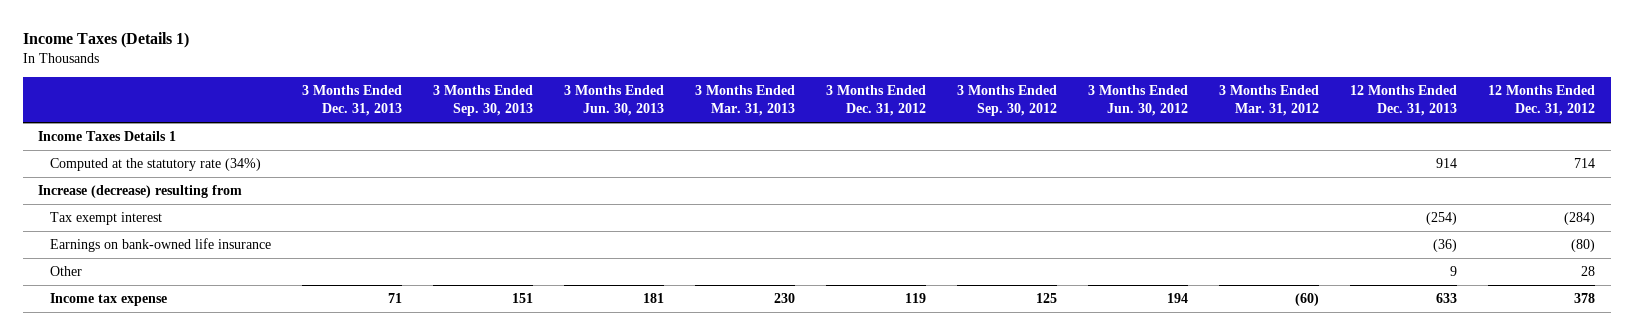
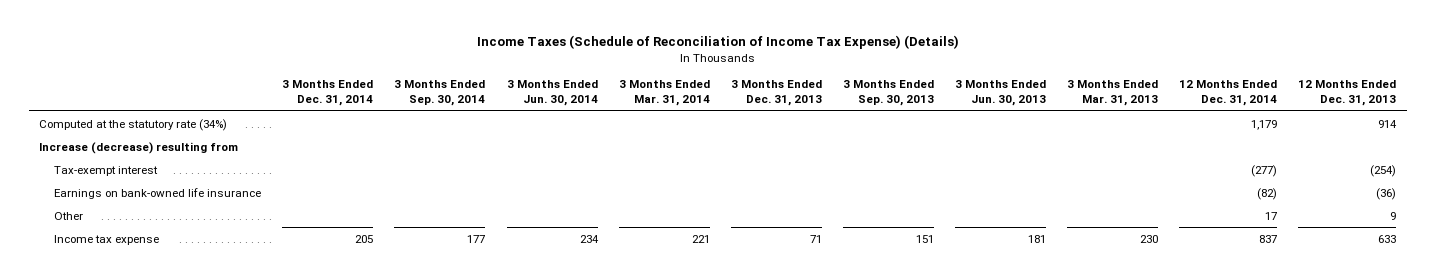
[22,32,189,49] Income Taxes (Details 1) -> [476,35,959,50] Income Taxes (Schedule of Reconciliation of Income Tax Expense) (Details)
[826,85,927,117] 3 Months Ended Dec. 31, 2012 -> none
[957,85,1058,117] 3 Months Ended Sep. 30, 2012 -> none
[1088,85,1189,117] 3 Months Ended Jun. 30, 2012 -> none
[1219,85,1320,117] 3 Months Ended Mar. 31, 2012 -> none
[1488,85,1596,117] 12 Months Ended Dec. 31, 2012 -> none
none -> [282,80,374,107] 3 Months Ended Dec. 31, 2014
none -> [394,80,486,107] 3 Months Ended Sep. 30, 2014
none -> [506,80,598,107] 3 Months Ended Jun. 30, 2014
none -> [618,80,710,107] 3 Months Ended Mar. 31, 2014
none -> [1179,80,1278,107] 12 Months Ended Dec. 31, 2014
[38,131,177,142] Income Taxes Details 1 -> none
[49,212,162,226] Tax exempt interest -> [54,165,159,176] Tax-exempt interest

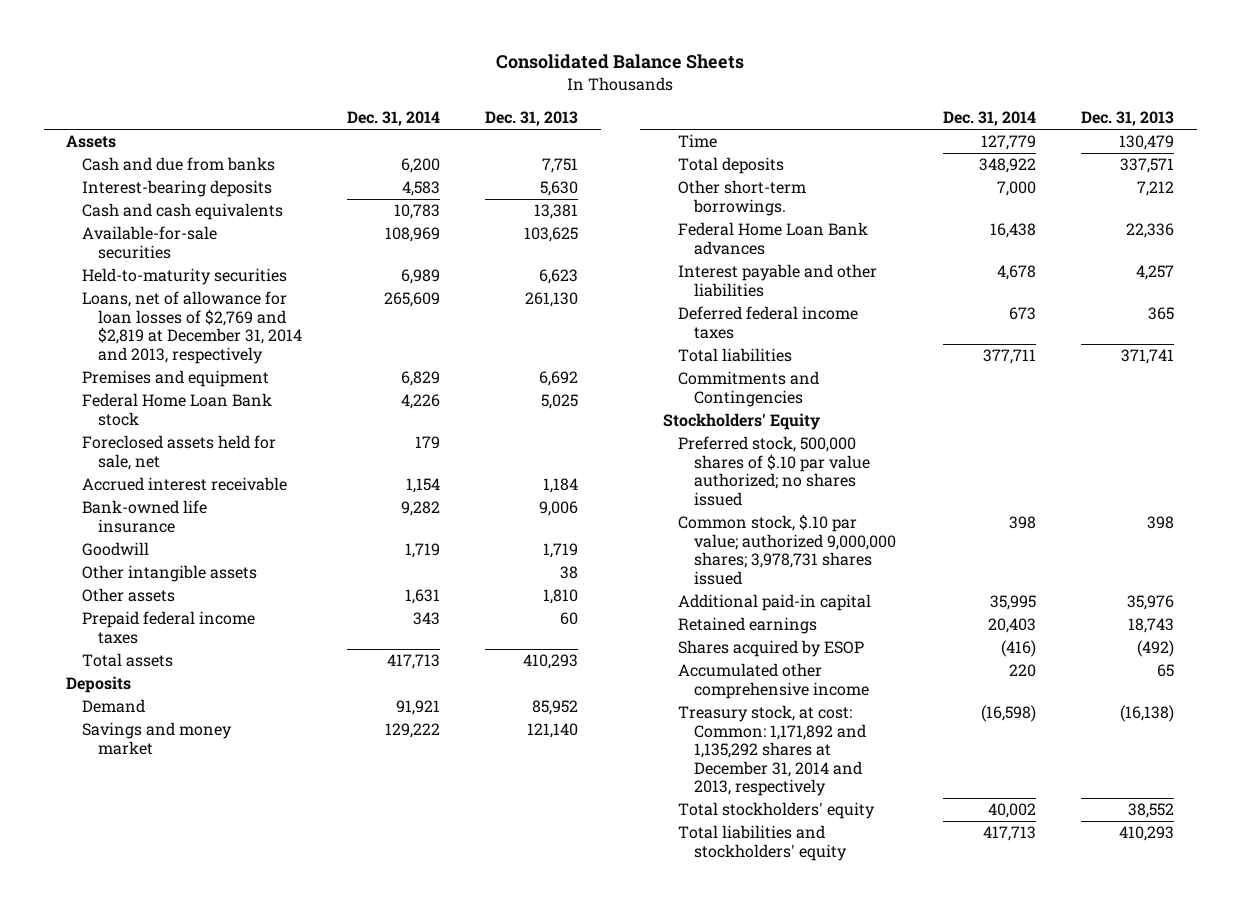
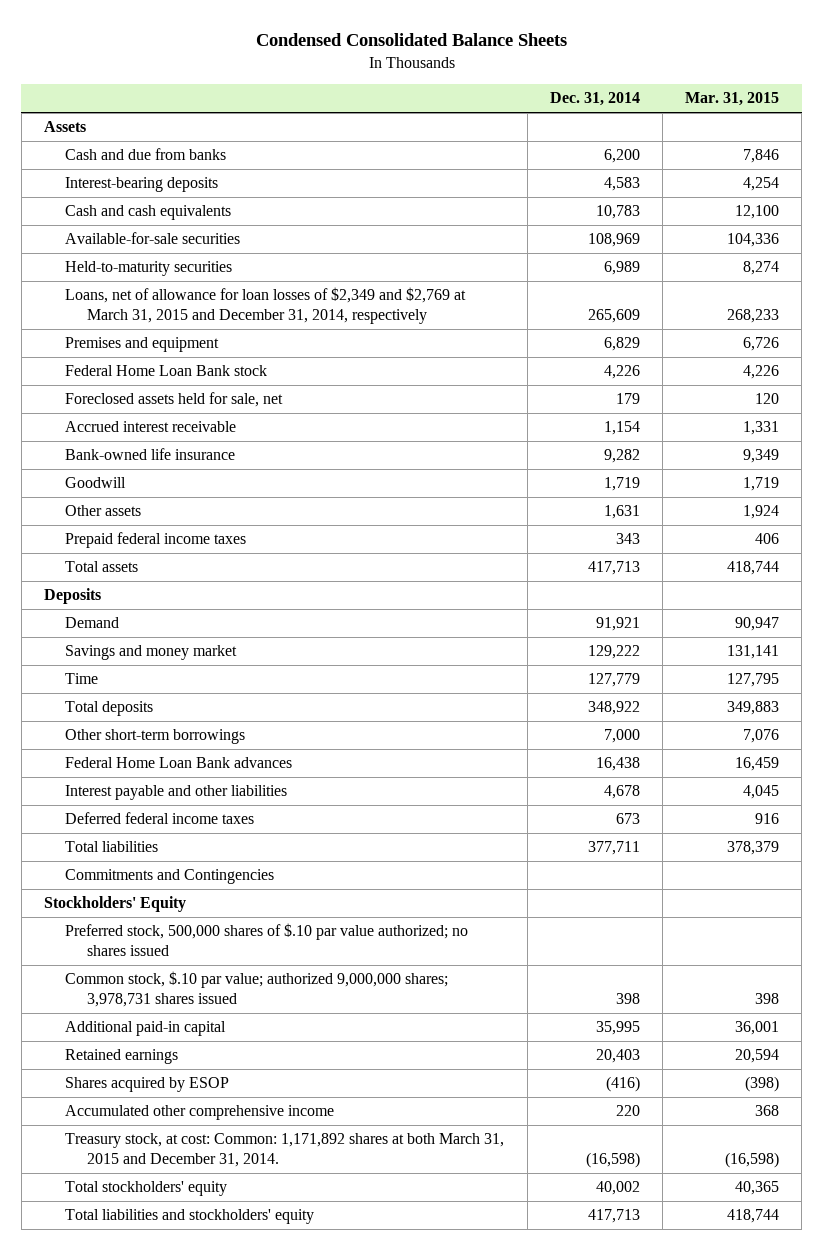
[496,54,745,70] Consolidated Balance Sheets -> [255,33,567,47] Condensed Consolidated Balance Sheets
[484,111,578,127] Dec. 31, 2013 -> none
none -> [685,92,780,107] Mar. 31, 2015
[82,291,302,364] Loans, net of allowance for loan losses of $2,769 and $2,819 at December 31, 2014 and 2013, respectively -> [65,287,467,324] Loans, net of allowance for loan losses of $2,349 and $2,769 at March 31, 2015 and December 31, 2014, respectively
[82,565,258,583] Other intangible assets -> none
[678,180,807,216] Other short-term borrowings. -> [65,729,246,745] Other short-term borrowings
[678,705,866,797] Treasury stock, at cost: Common: 1,171,892 and 1,135,292 shares at December 31, 2014 and 2013, respectively -> [65,1133,505,1167] Treasury stock, at cost: Common: 1,171,892 shares at both March 31, 2015 and December 31, 2014.

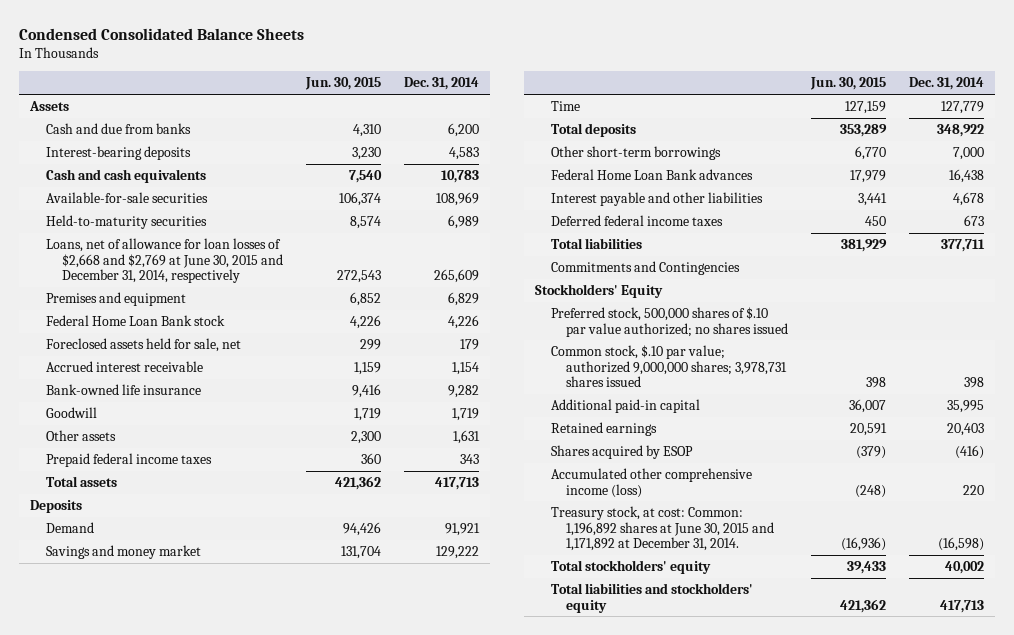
[685,92,780,107] Mar. 31, 2015 -> none
none -> [305,77,382,91] Jun. 30, 2015
[65,287,467,324] Loans, net of allowance for loan losses of $2,349 and $2,769 at March 31, 2015 and December 31, 2014, respectively -> [46,238,283,284] Loans, net of allowance for loan losses of $2,668 and $2,769 at June 30, 2015 and December 31, 2014, respectively
[65,1105,335,1121] Accumulated other comprehensive income -> [550,468,752,498] Accumulated other comprehensive income (loss)
[65,1133,505,1167] Treasury stock, at cost: Common: 1,171,892 shares at both March 31, 2015 and December 31, 2014. -> [550,506,775,552] Treasury stock, at cost: Common: 1,196,892 shares at June 30, 2015 and 1,171,892 at December 31, 2014.

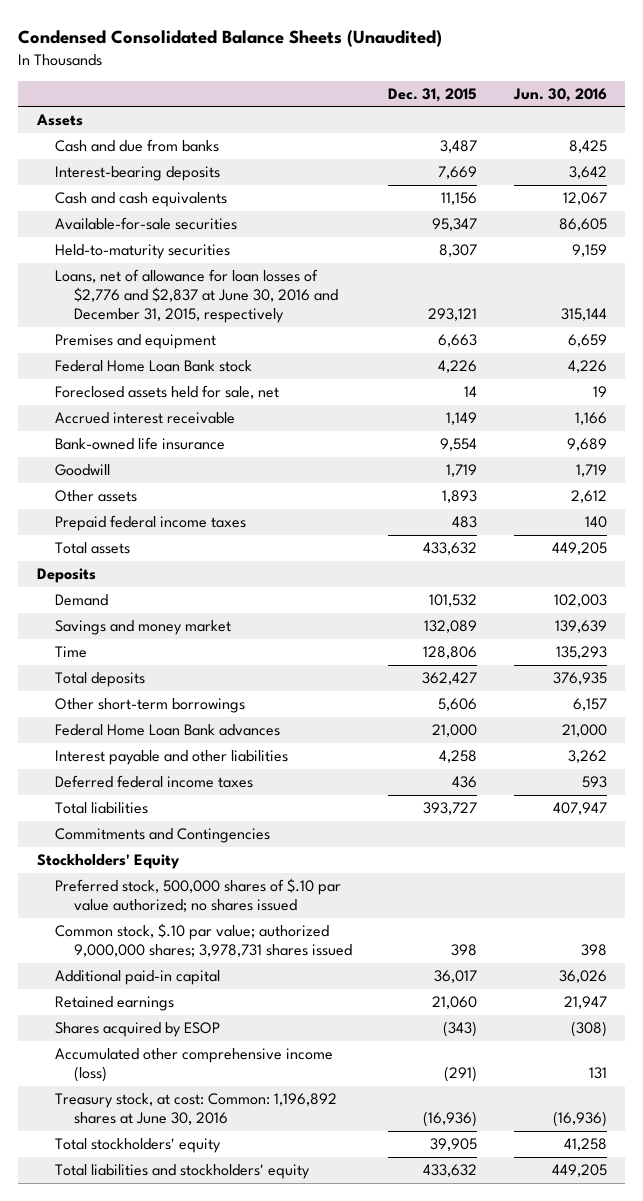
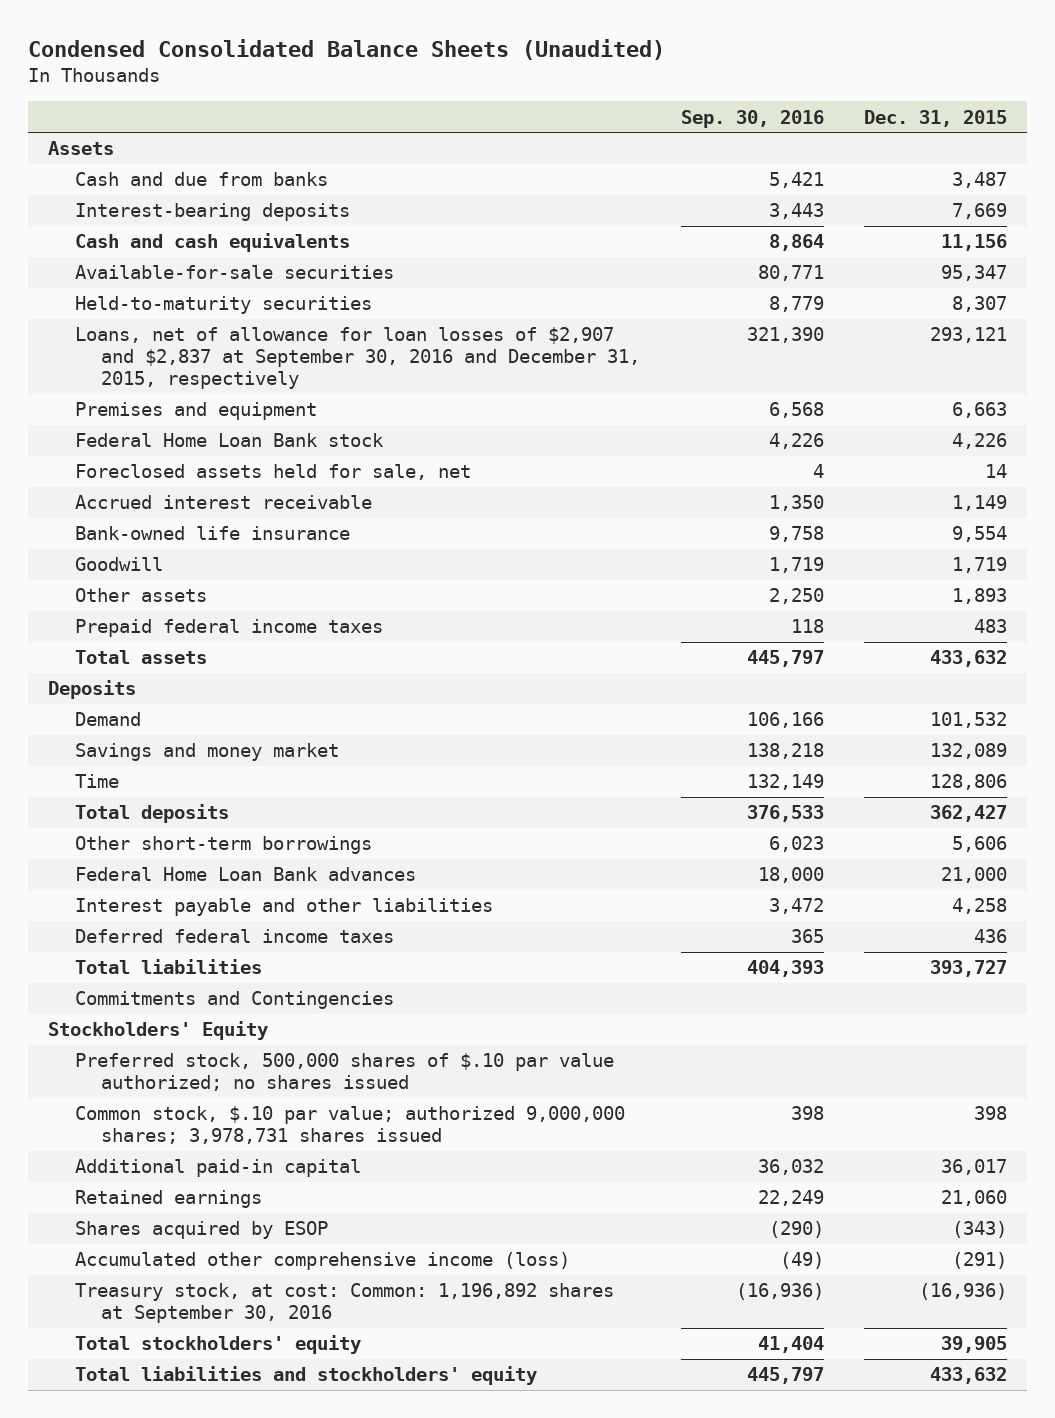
[512,87,607,102] Jun. 30, 2016 -> none
none -> [680,109,824,128] Sep. 30, 2016
[55,269,338,324] Loans, net of allowance for loan losses of $2,776 and $2,837 at June 30, 2016 and December 31, 2015, respectively -> [74,327,641,390] Loans, net of allowance for loan losses of $2,907 and $2,837 at September 30, 2016 and December 31, 2015, respectively
[55,1093,338,1126] Treasury stock, at cost: Common: 1,196,892 shares at June 30, 2016 -> [74,1283,614,1324] Treasury stock, at cost: Common: 1,196,892 shares at September 30, 2016

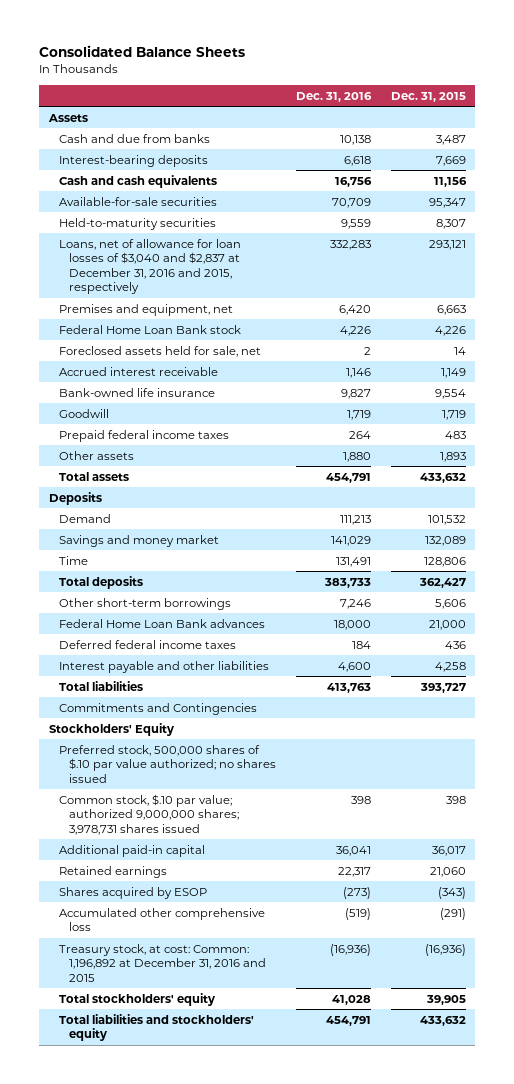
[27,38,665,60] Condensed Consolidated Balance Sheets (Unaudited) -> [39,45,246,58] Consolidated Balance Sheets
[680,109,824,128] Sep. 30, 2016 -> none
none -> [295,91,372,102] Dec. 31, 2016
[74,327,641,390] Loans, net of allowance for loan losses of $2,907 and $2,837 at September 30, 2016 and December 31, 2015, respectively -> [59,238,242,295] Loans, net of allowance for loan losses of $3,040 and $2,837 at December 31, 2016 and 2015, respectively
[74,402,317,421] Premises and equipment -> [59,303,234,316] Premises and equipment, net
[74,588,207,603] Other assets -> [59,450,135,460] Other assets
[74,898,493,917] Interest payable and other liabilities -> [59,660,270,673] Interest payable and other liabilities
[74,1252,570,1271] Accumulated other comprehensive income (loss) -> [59,907,266,932] Accumulated other comprehensive loss
[74,1283,614,1324] Treasury stock, at cost: Common: 1,196,892 shares at September 30, 2016 -> [59,943,267,982] Treasury stock, at cost: Common: 1,196,892 at December 31, 2016 and 2015

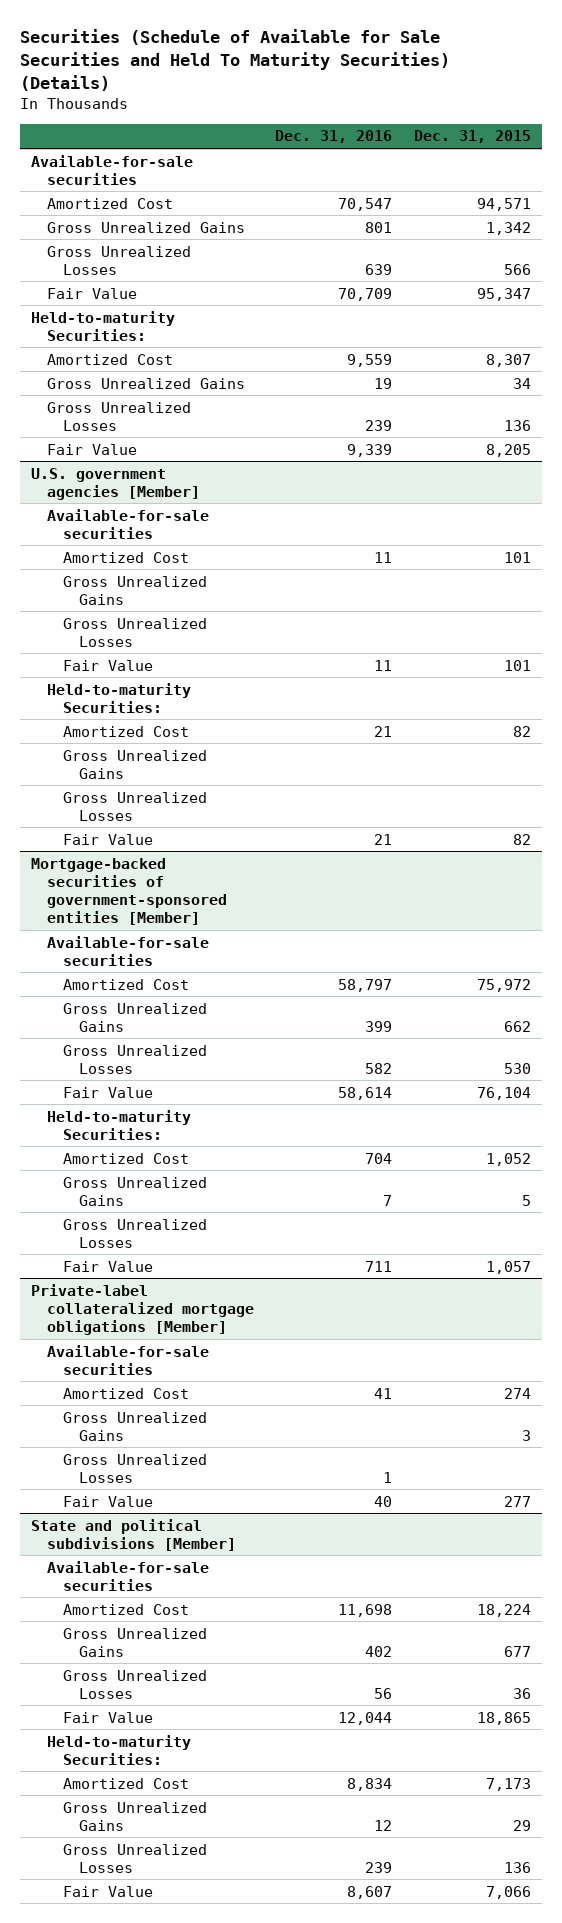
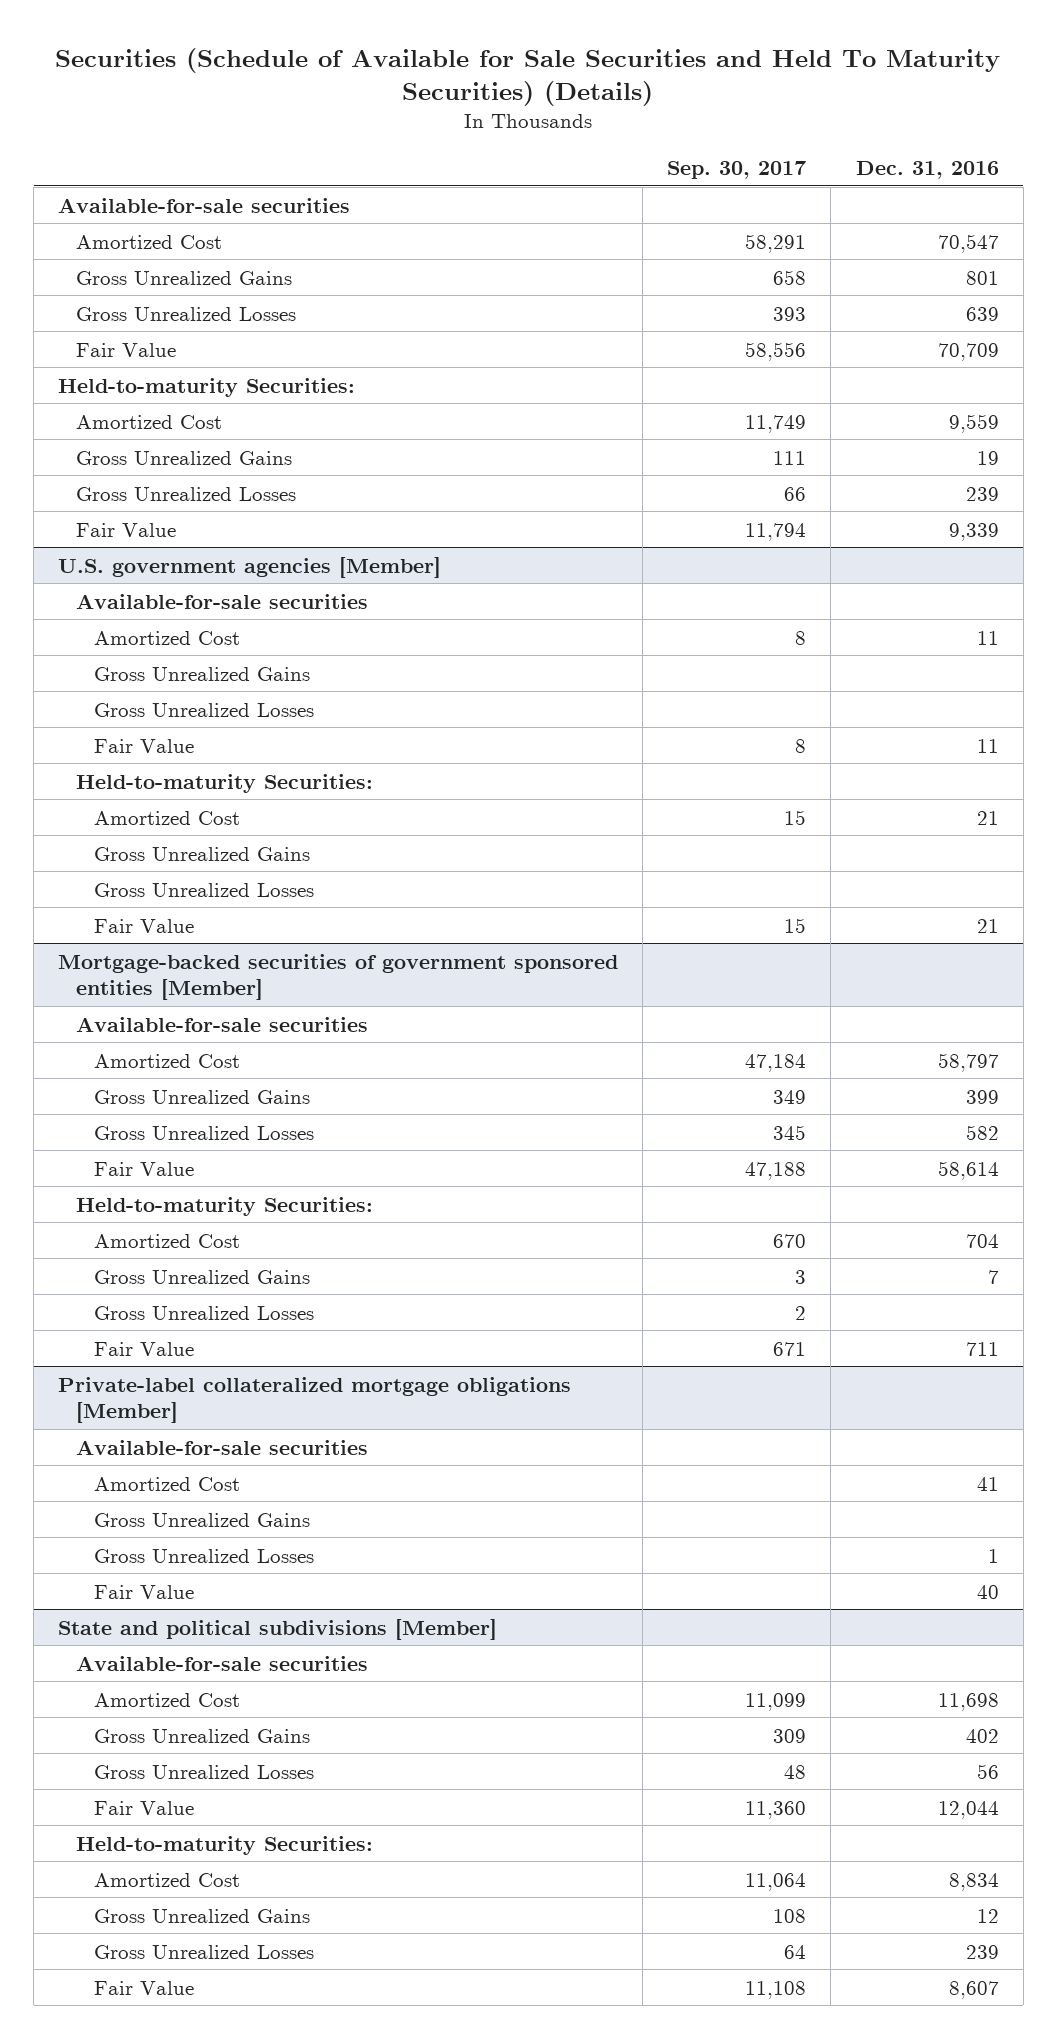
[414,130,532,144] Dec. 31, 2015 -> none
none -> [667,160,807,179] Sep. 30, 2017
[30,857,227,926] Mortgage-backed securities of government-sponsored entities [Member] -> [58,953,619,1000] Mortgage-backed securities of government sponsored entities [Member]

